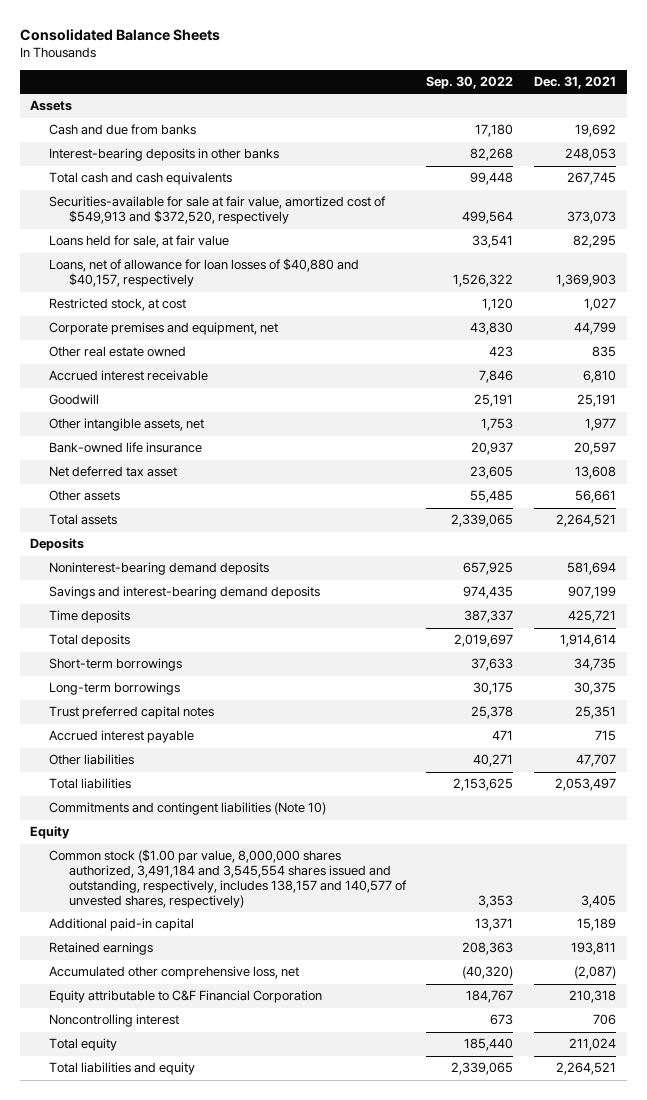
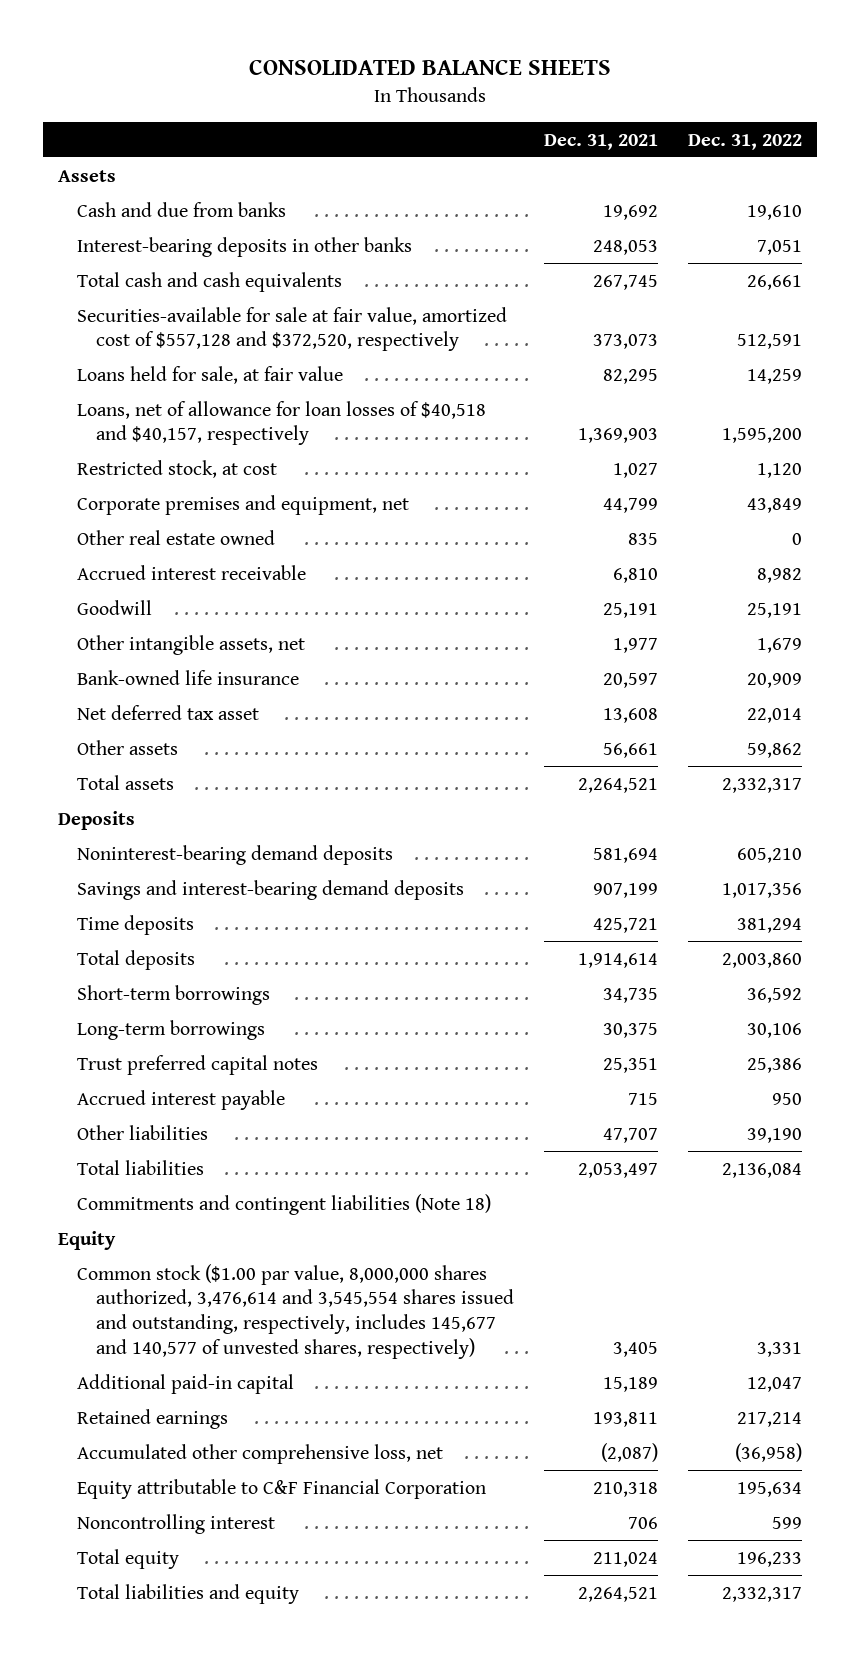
[19,28,220,41] Consolidated Balance Sheets -> [249,59,612,75] CONSOLIDATED BALANCE SHEETS
[426,76,514,90] Sep. 30, 2022 -> none
none -> [687,133,802,150] Dec. 31, 2022
[49,196,387,225] Securities-available for sale at fair value, amortized cost of $549,913 and $372,520, respectively -> [77,306,508,352] Securities-available for sale at fair value, amortized cost of $557,128 and $372,520, respectively
[49,258,360,288] Loans, net of allowance for loan losses of $40,880 and $40,157, respectively -> [77,400,487,446] Loans, net of allowance for loan losses of $40,518 and $40,157, respectively
[49,802,327,816] Commitments and contingent liabilities (Note 10) -> [77,1193,492,1215] Commitments and contingent liabilities (Note 18)
[49,849,407,908] Common stock ($1.00 par value, 8,000,000 shares authorized, 3,491,184 and 3,545,554 shares issued and outstanding, respectively, includes 138,157 and 140,577 of unvested shares, respectively) -> [77,1263,515,1360] Common stock ($1.00 par value, 8,000,000 shares authorized, 3,476,614 and 3,545,554 shares issued and outstanding, respectively, includes 145,677 and 140,577 of unvested shares, respectively)

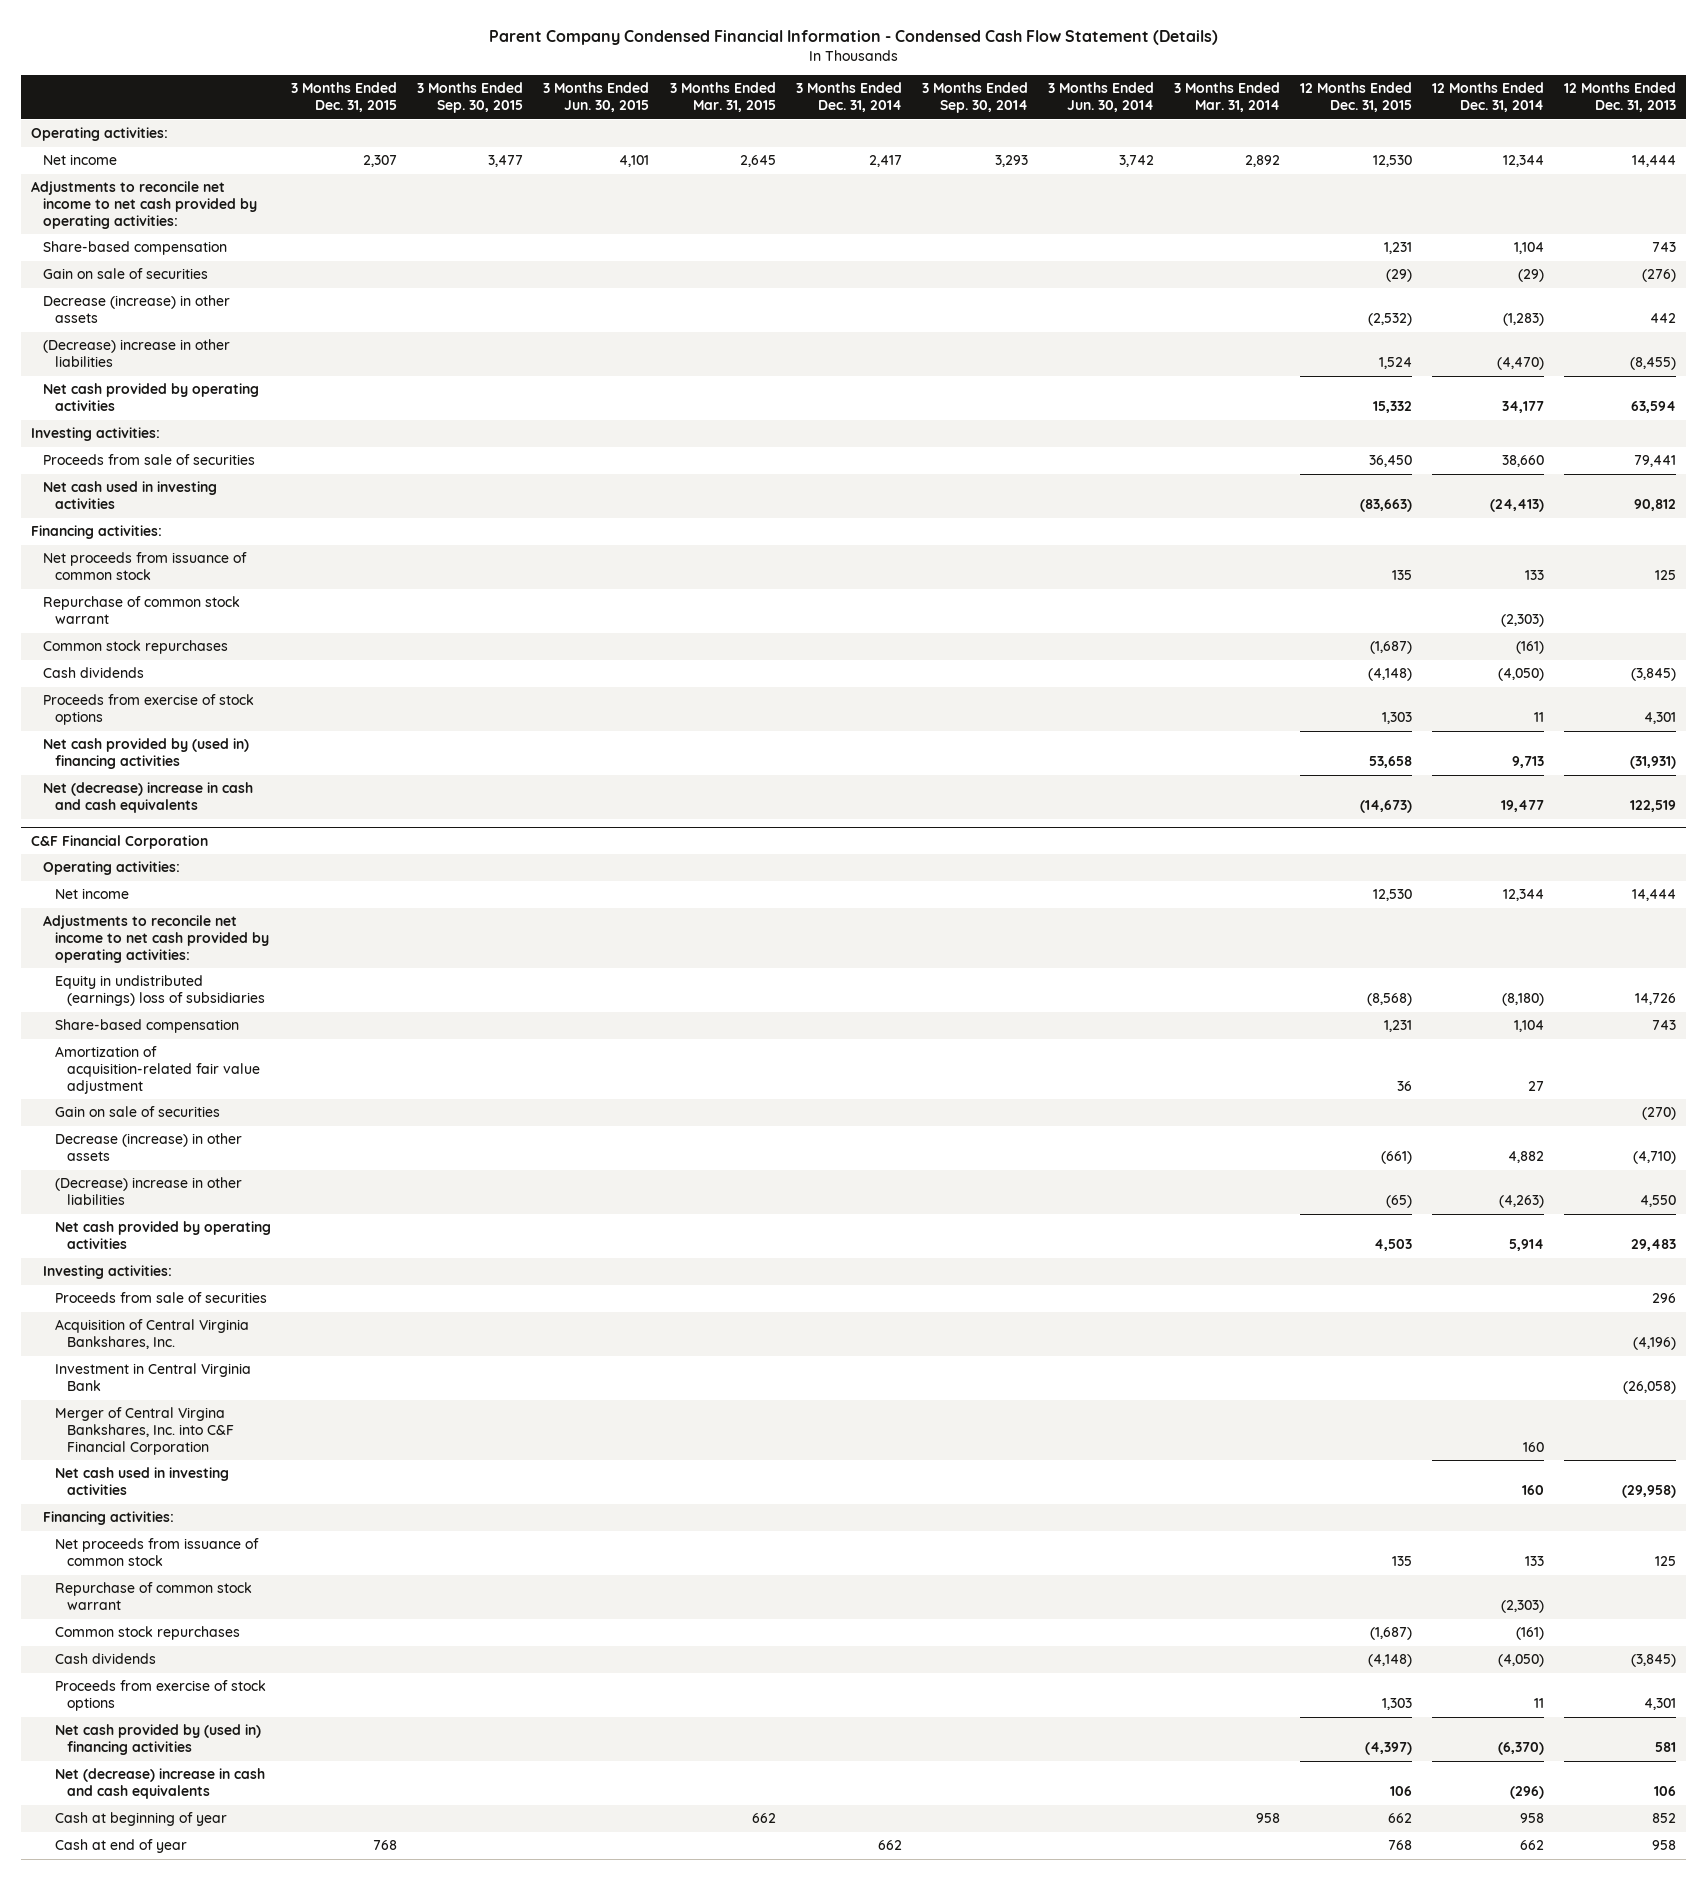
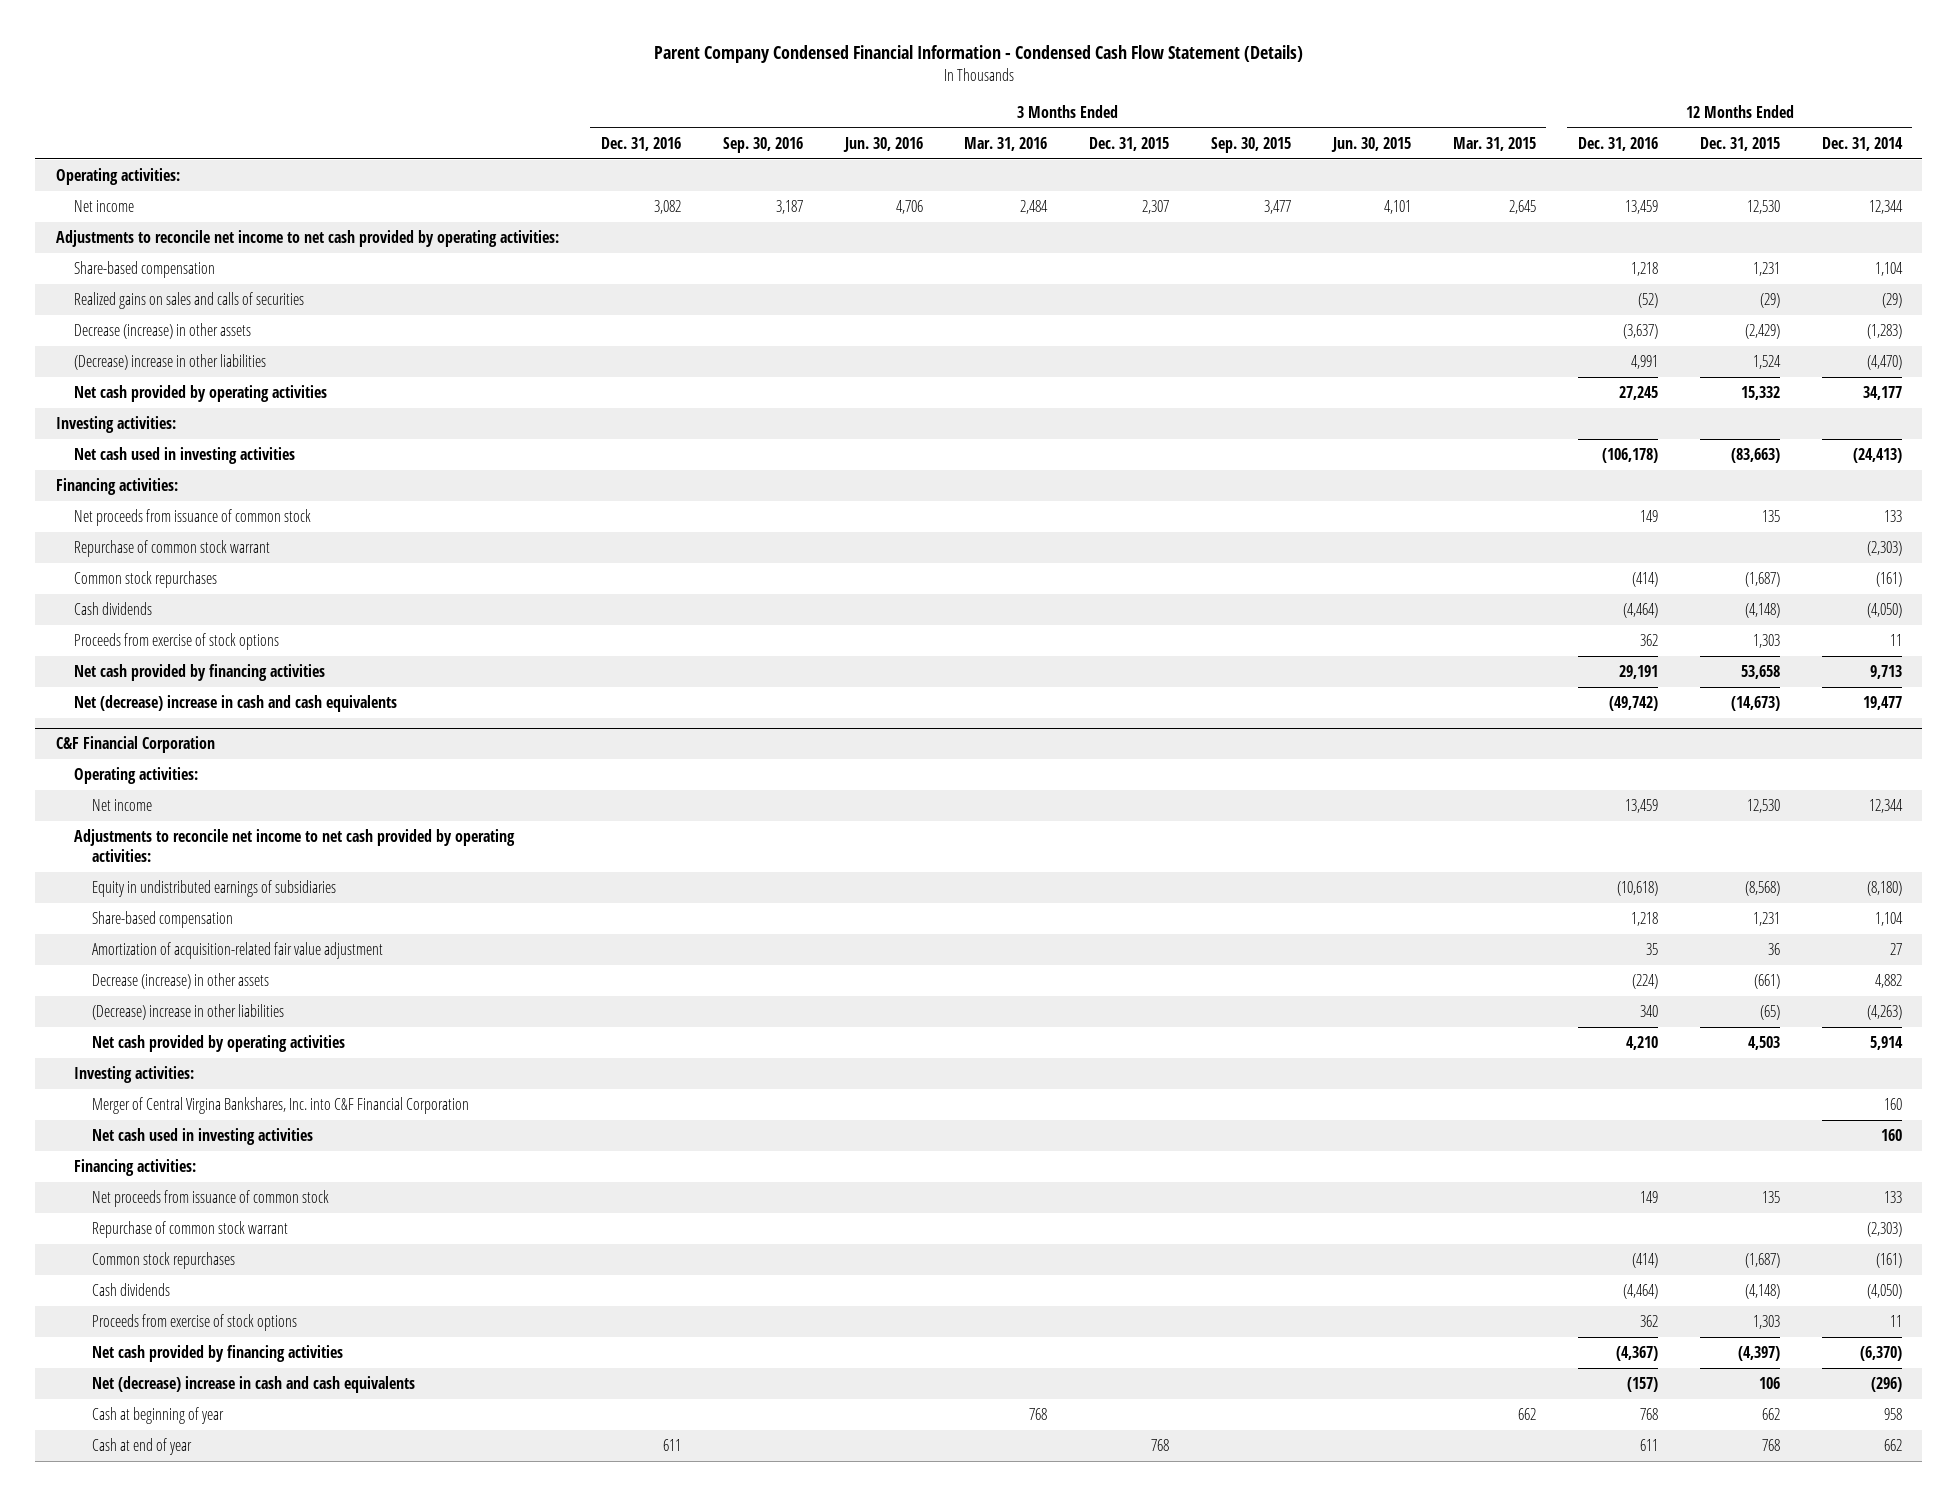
[795,82,902,112] 3 Months Ended Dec. 31, 2014 -> none
[921,82,1028,113] 3 Months Ended Sep. 30, 2014 -> none
[1047,82,1154,112] 3 Months Ended Jun. 30, 2014 -> none
[1173,82,1280,112] 3 Months Ended Mar. 31, 2014 -> none
[1564,82,1677,112] 12 Months Ended Dec. 31, 2013 -> none
none -> [600,136,681,151] Dec. 31, 2016
none -> [722,136,803,153] Sep. 30, 2016
none -> [842,136,923,152] Jun. 30, 2016
none -> [964,136,1048,151] Mar. 31, 2016
none -> [1577,136,1658,151] Dec. 31, 2016
[43,268,209,280] Gain on sale of securities -> [74,292,305,310] Realized gains on sales and calls of securities
[1367,312,1412,326] (2,532) -> [1744,324,1780,340] (2,429)
[43,454,256,466] Proceeds from sale of securities -> none
[43,738,250,769] Net cash provided by (used in) financing activities -> [74,664,326,682] Net cash provided by financing activities
[55,975,266,1006] Equity in undistributed (earnings) loss of subsidiaries -> [92,880,337,898] Equity in undistributed earnings of subsidiaries
[55,1106,221,1118] Gain on sale of securities -> none
[55,1292,268,1304] Proceeds from sale of securities -> none
[55,1319,250,1349] Acquisition of Central Virginia Bankshares, Inc. -> none
[55,1363,252,1391] Investment in Central Virginia Bank -> none
[55,1724,262,1755] Net cash provided by (used in) financing activities -> [92,1345,344,1363] Net cash provided by financing activities

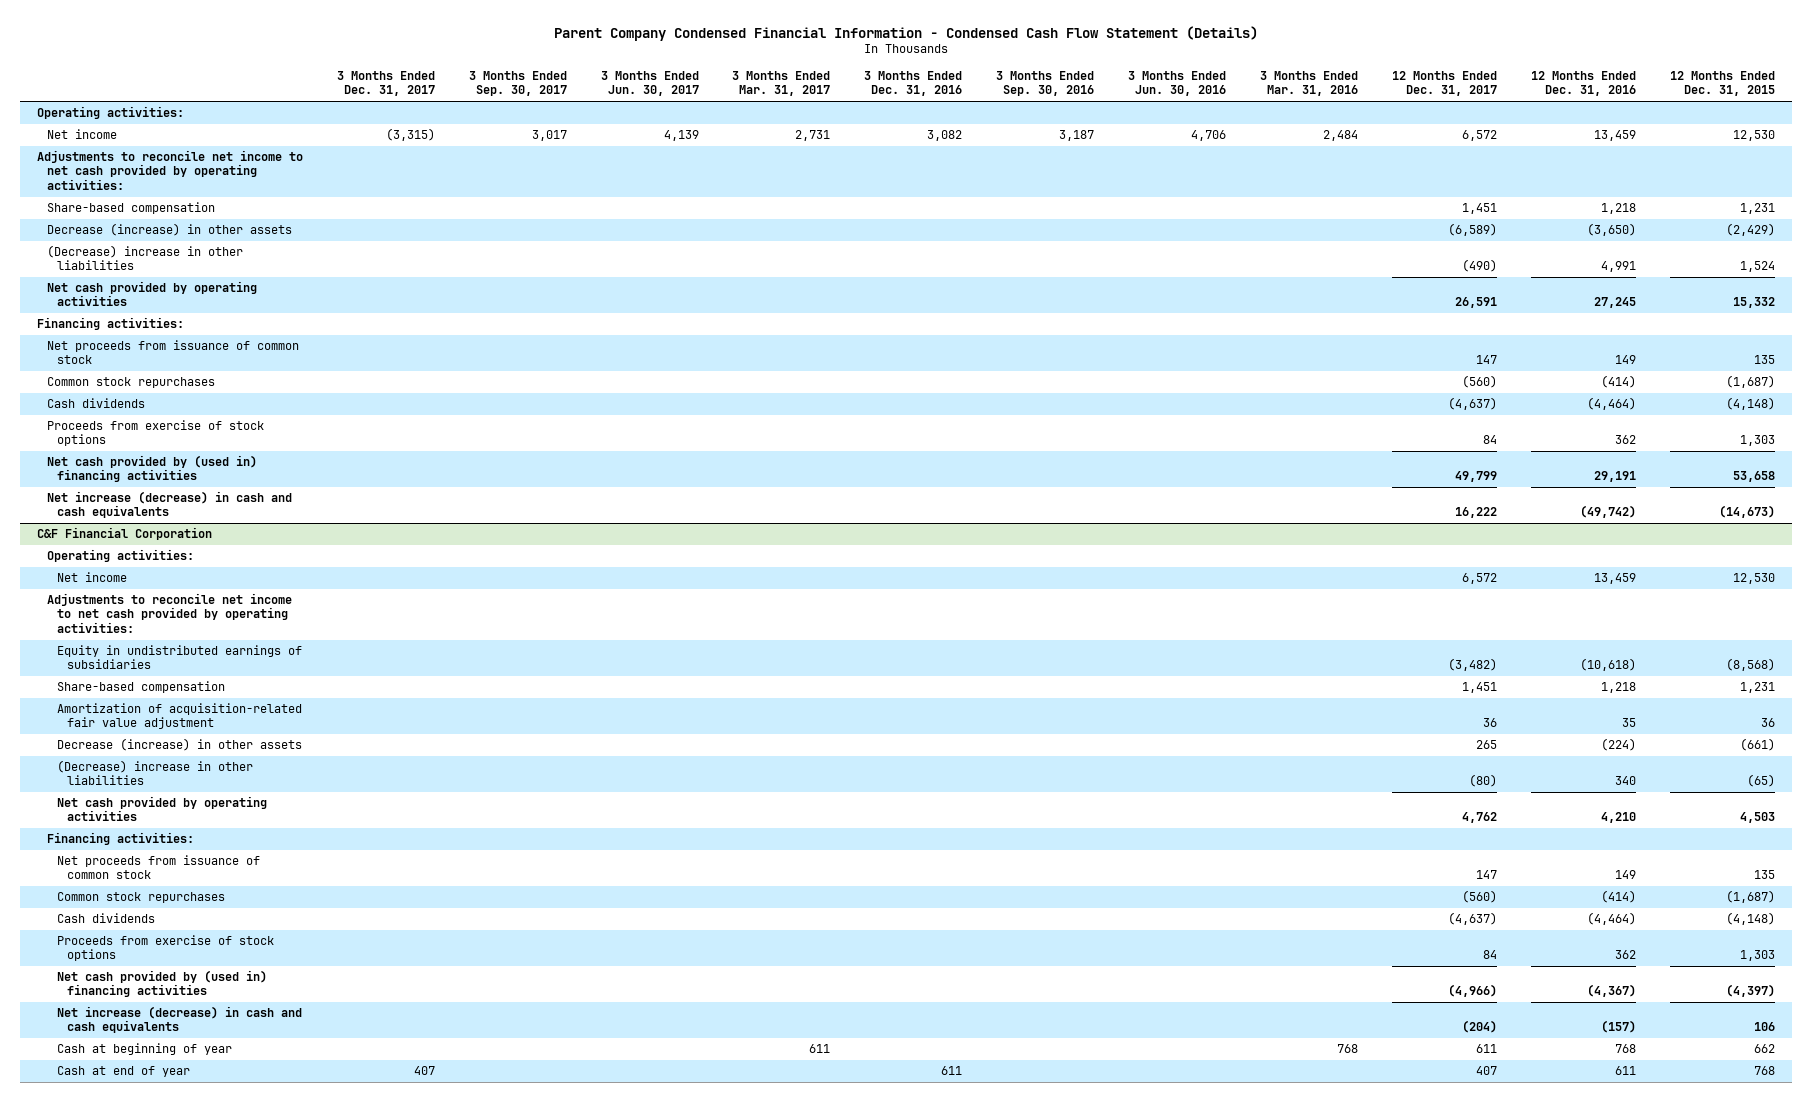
[1089,136,1170,151] Dec. 31, 2015 -> none
[1211,136,1292,153] Sep. 30, 2015 -> none
[1331,136,1412,152] Jun. 30, 2015 -> none
[1452,136,1536,151] Mar. 31, 2015 -> none
[1821,136,1903,151] Dec. 31, 2014 -> none
none -> [336,71,435,97] 3 Months Ended Dec. 31, 2017
none -> [468,71,567,97] 3 Months Ended Sep. 30, 2017
none -> [600,71,699,97] 3 Months Ended Jun. 30, 2017
none -> [732,71,831,97] 3 Months Ended Mar. 31, 2017
none -> [1391,71,1497,97] 12 Months Ended Dec. 31, 2017
[74,292,305,310] Realized gains on sales and calls of securities -> none
[1622,324,1658,340] (3,637) -> [1586,223,1636,237] (3,650)
[55,416,176,434] Investing activities: -> none
[74,447,296,465] Net cash used in investing activities -> none
[74,540,271,558] Repurchase of common stock warrant -> none
[74,664,326,682] Net cash provided by financing activities -> [46,455,257,483] Net cash provided by (used in) financing activities
[74,695,398,713] Net (decrease) increase in cash and cash equivalents -> [46,491,292,519] Net increase (decrease) in cash and cash equivalents
[74,1066,195,1084] Investing activities: -> none
[92,1097,470,1115] Merger of Central Virgina Bankshares, Inc. into C&F Financial Corporation -> none
[92,1128,314,1146] Net cash used in investing activities -> none
[92,1221,289,1239] Repurchase of common stock warrant -> none
[92,1345,344,1363] Net cash provided by financing activities -> [56,970,267,998] Net cash provided by (used in) financing activities
[92,1376,416,1394] Net (decrease) increase in cash and cash equivalents -> [56,1006,302,1034] Net increase (decrease) in cash and cash equivalents

